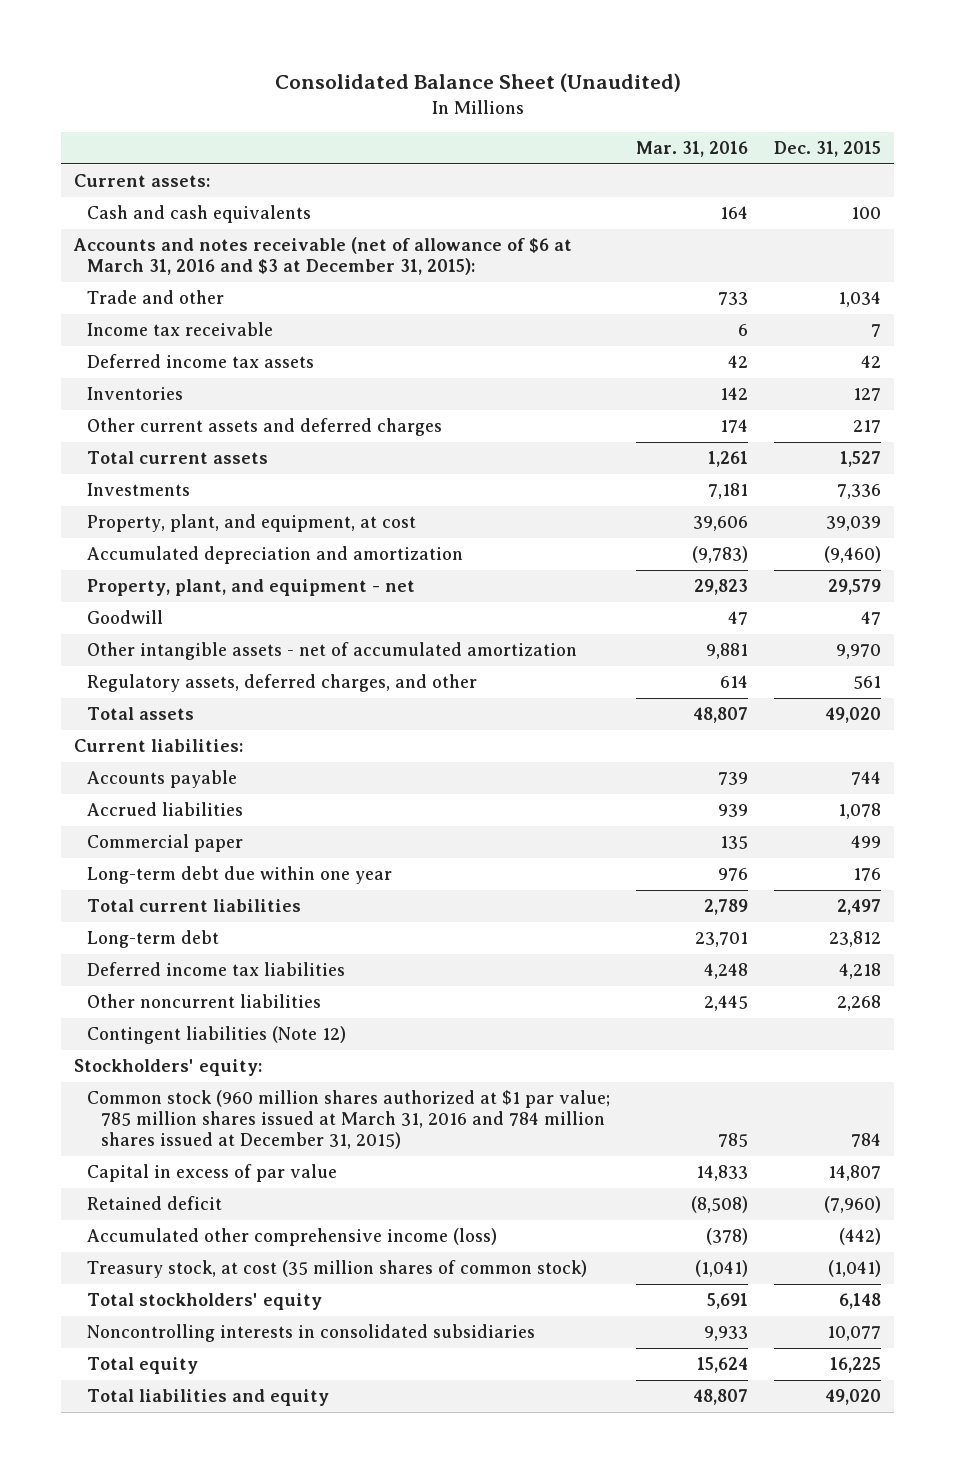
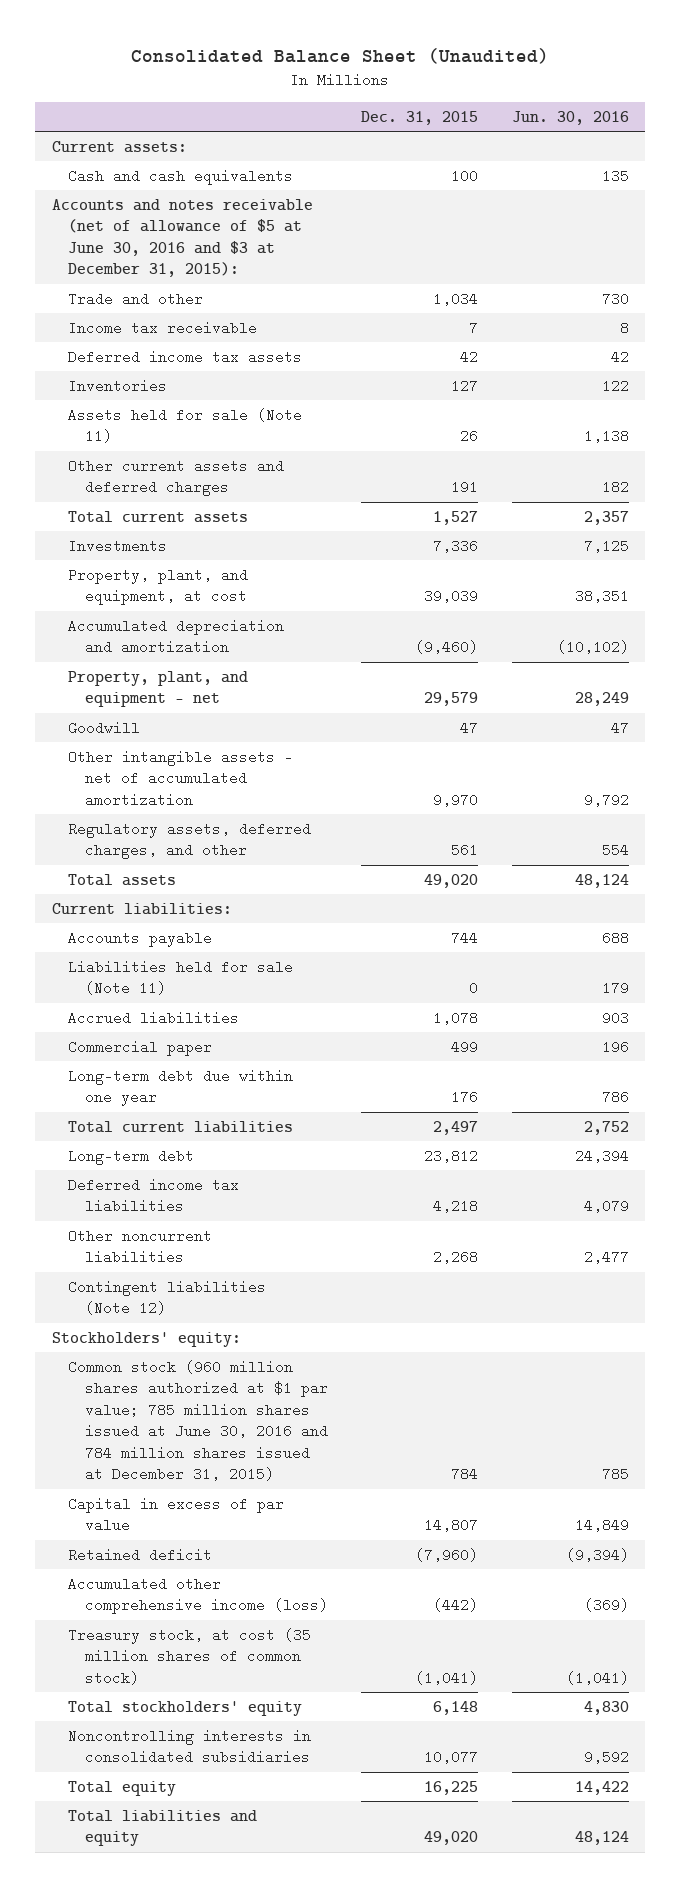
[636,141,749,158] Mar. 31, 2016 -> none
none -> [511,111,629,126] Jun. 30, 2016
[72,237,572,276] Accounts and notes receivable (net of allowance of $6 at March 31, 2016 and $3 at December 31, 2015): -> [51,198,313,278] Accounts and notes receivable (net of allowance of $5 at June 30, 2016 and $3 at December 31, 2015):
none -> [68,407,303,444] Assets held for sale (Note 11)
[853,420,882,434] 217 -> [451,480,479,495] 191
none -> [68,959,294,996] Liabilities held for sale (Note 11)
[87,1090,611,1150] Common stock (960 million shares authorized at $1 par value; 785 million shares issued at March 31, 2016 and 784 million shares issued at December 31, 2015) -> [68,1359,328,1482] Common stock (960 million shares authorized at $1 par value; 785 million shares issued at June 30, 2016 and 784 million shares issued at December 31, 2015)

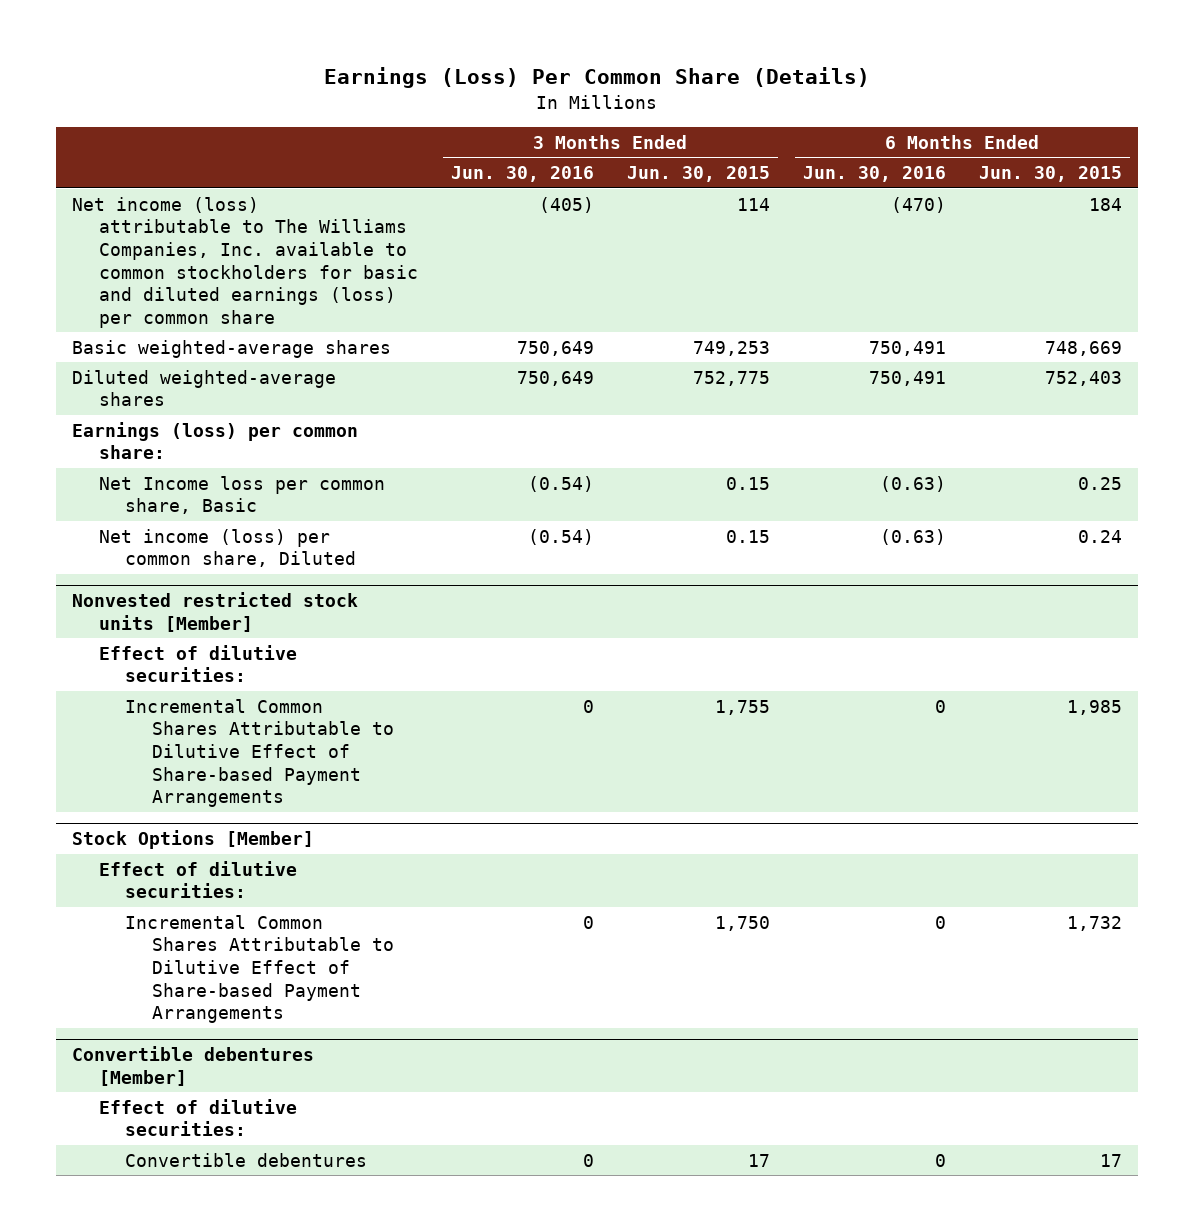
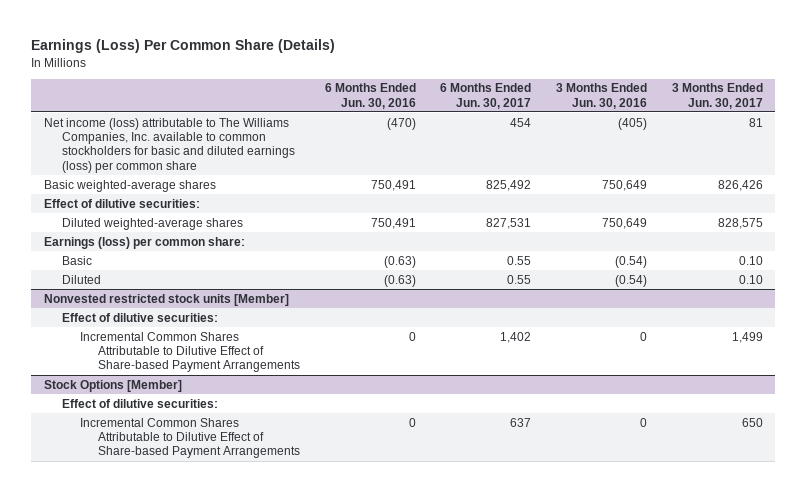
[626,166,770,183] Jun. 30, 2015 -> none
[978,166,1122,183] Jun. 30, 2015 -> none
none -> [440,83,532,109] 6 Months Ended Jun. 30, 2017
none -> [671,83,763,109] 3 Months Ended Jun. 30, 2017
none -> [43,198,200,208] Effect of dilutive securities:
[98,475,385,515] Net Income loss per common share, Basic -> [61,255,92,265] Basic
[98,528,357,568] Net income (loss) per common share, Diluted -> [61,274,101,284] Diluted
[72,1046,315,1086] Convertible debentures [Member] -> none
[98,1098,297,1137] Effect of dilutive securities: -> none
[125,1152,368,1167] Convertible debentures -> none

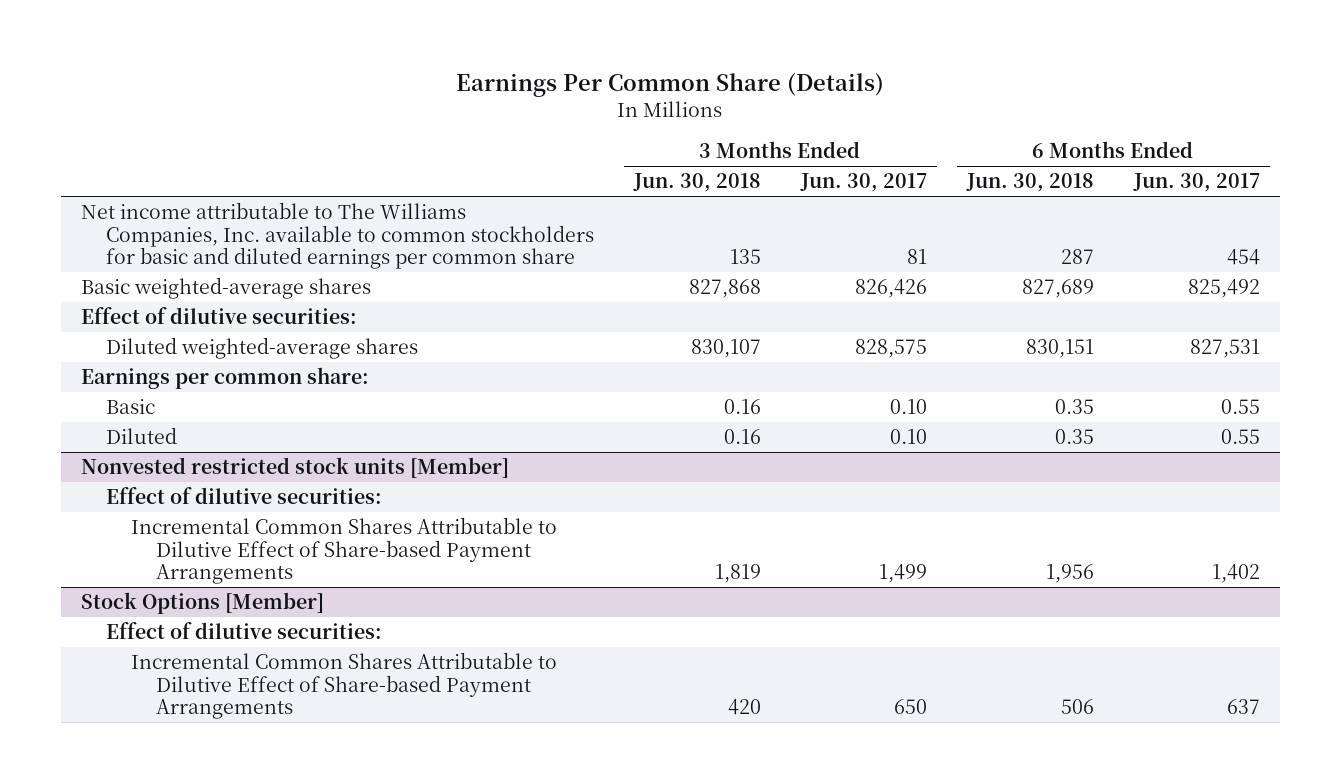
[31,39,336,54] Earnings (Loss) Per Common Share (Details) -> [456,72,885,97] Earnings Per Common Share (Details)
[324,83,416,109] 6 Months Ended Jun. 30, 2016 -> none
[556,83,648,109] 3 Months Ended Jun. 30, 2016 -> none
none -> [632,173,761,193] Jun. 30, 2018
none -> [965,173,1094,193] Jun. 30, 2018
[43,117,295,173] Net income (loss) attributable to The Williams Companies, Inc. available to common stockholders for basic and diluted earnings (loss) per common share -> [80,202,594,269] Net income attributable to The Williams Companies, Inc. available to common stockholders for basic and diluted earnings per common share
[43,236,245,249] Earnings (loss) per common share: -> [80,367,369,390] Earnings per common share:

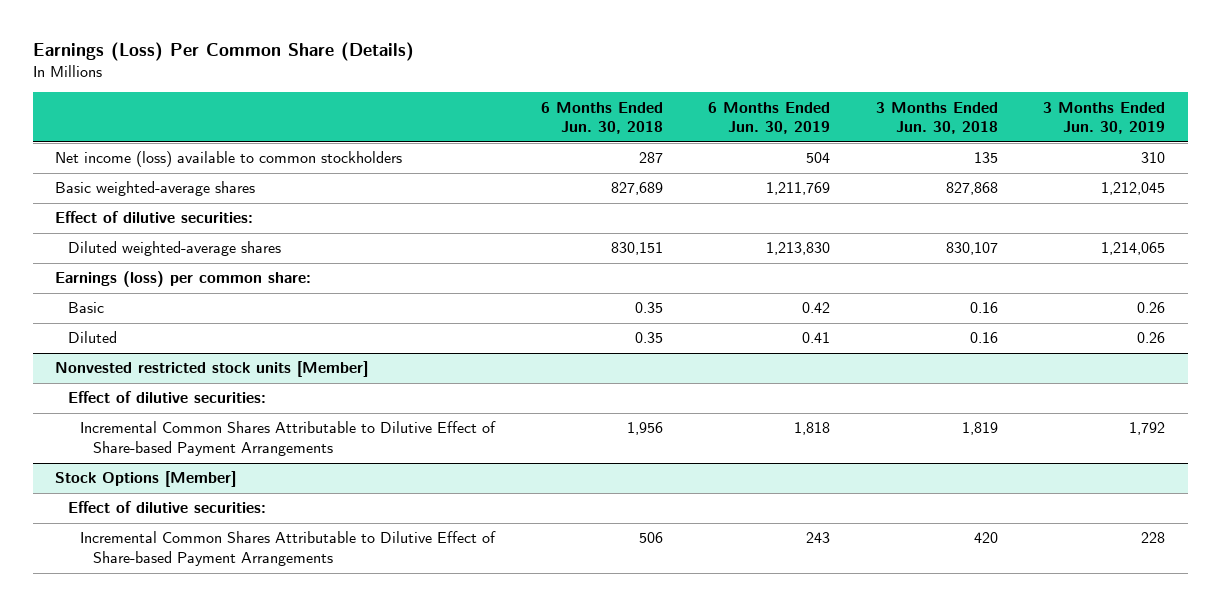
[456,72,885,97] Earnings Per Common Share (Details) -> [32,42,414,62] Earnings (Loss) Per Common Share (Details)
[799,173,927,193] Jun. 30, 2017 -> none
[1132,173,1260,193] Jun. 30, 2017 -> none
none -> [708,101,831,134] 6 Months Ended Jun. 30, 2019
none -> [1043,101,1166,134] 3 Months Ended Jun. 30, 2019
[80,202,594,269] Net income attributable to The Williams Companies, Inc. available to common stockholders for basic and diluted earnings per common share -> [55,151,403,168] Net income (loss) available to common stockholders
[80,367,369,390] Earnings per common share: -> [55,271,312,288] Earnings (loss) per common share:

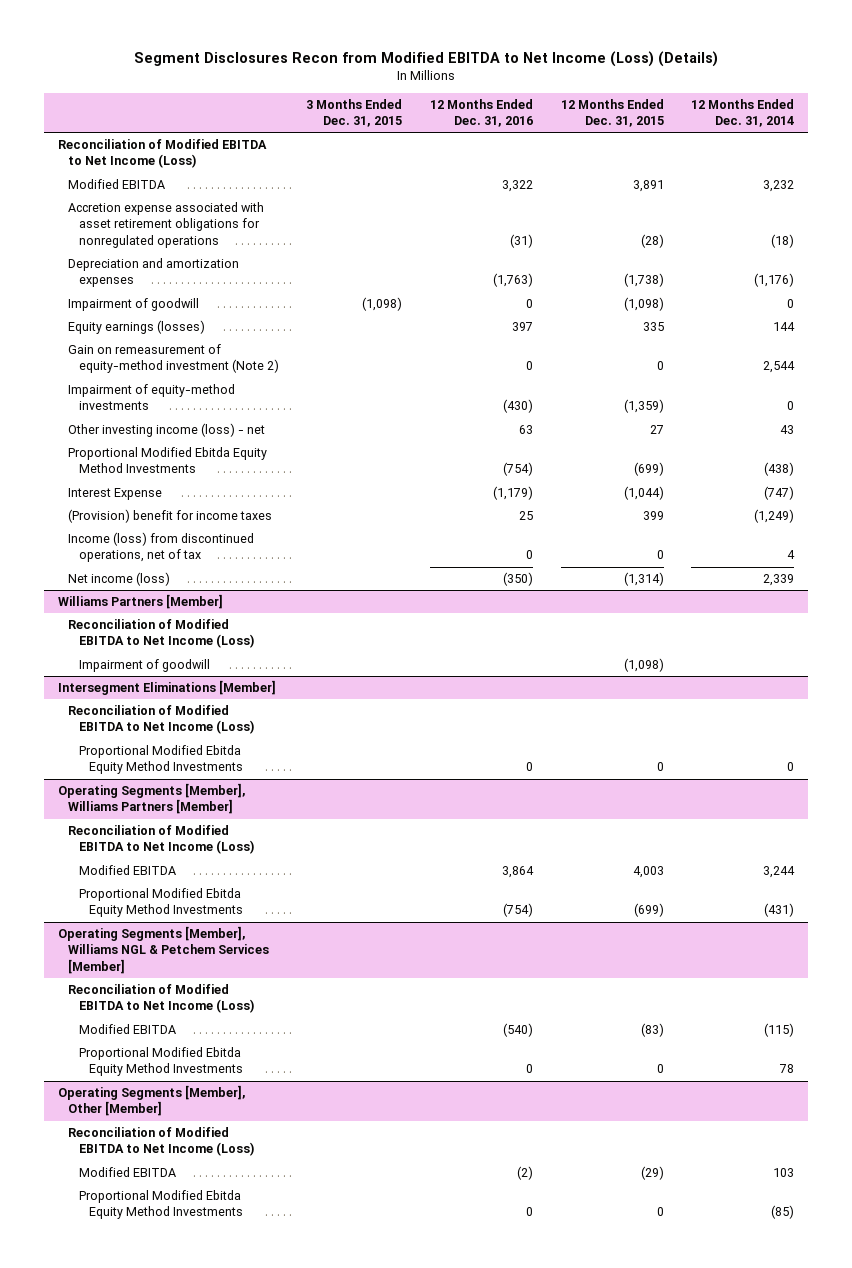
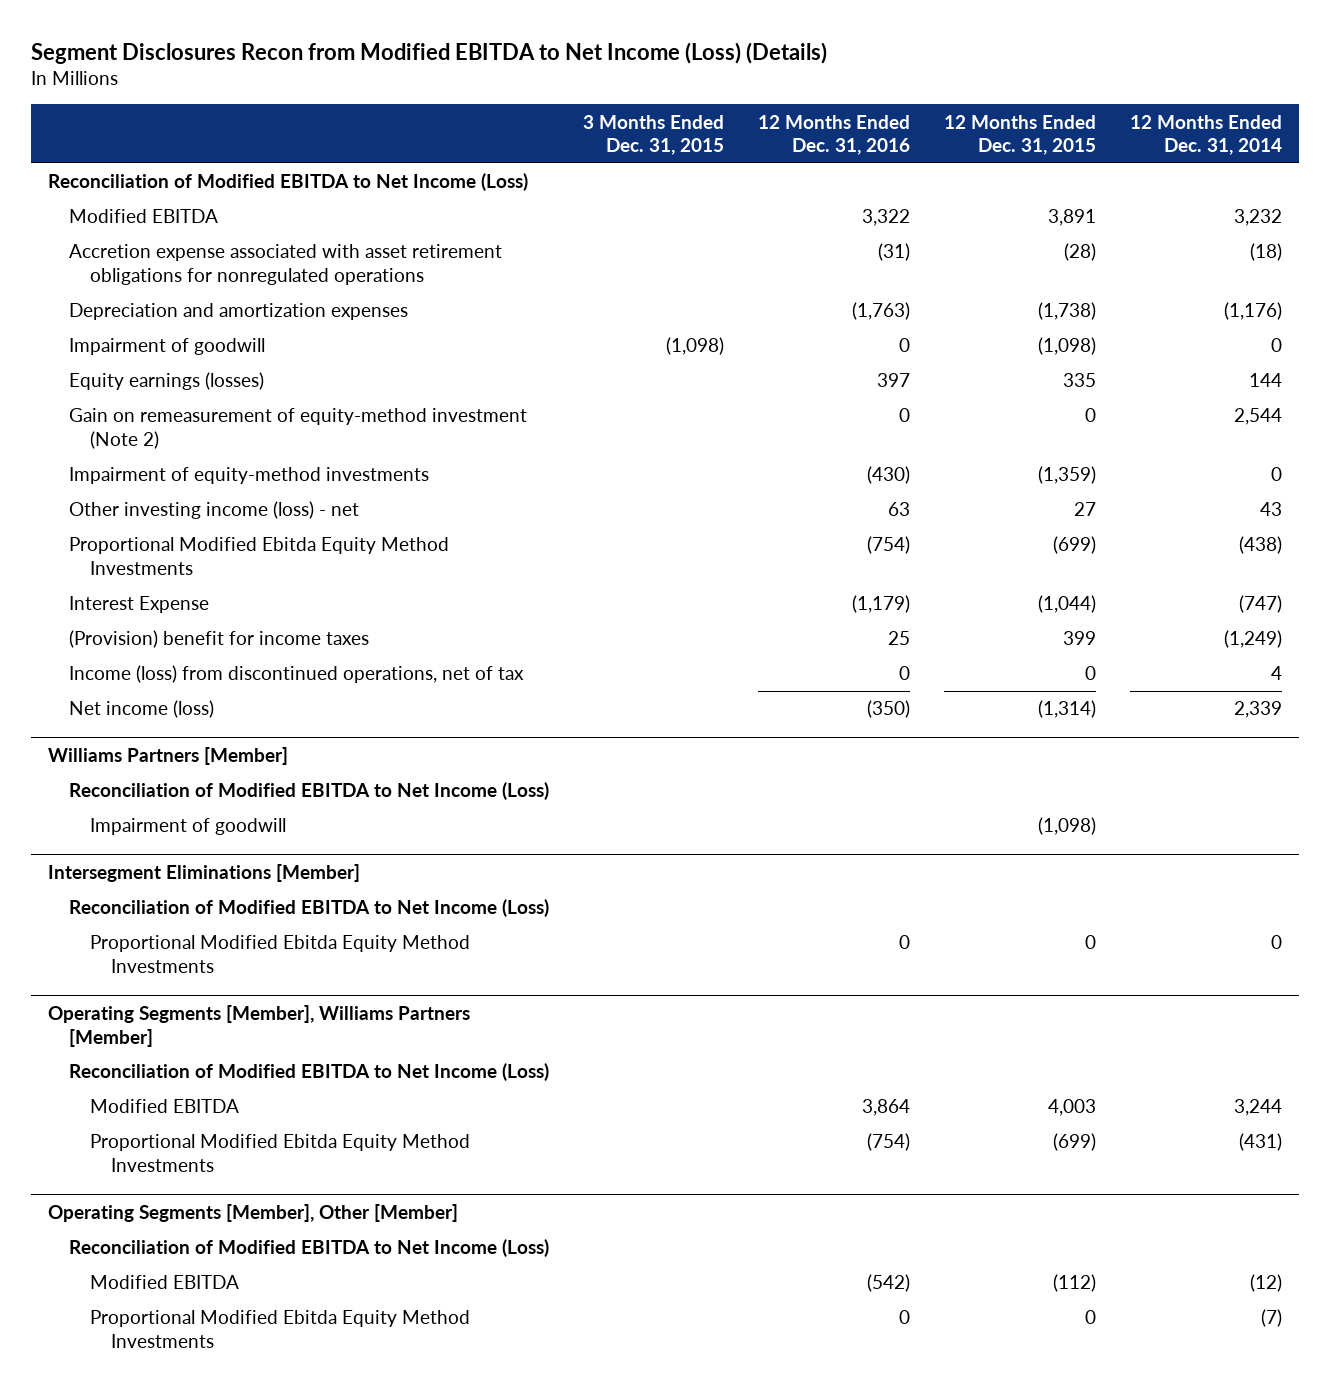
[57,926,270,974] Operating Segments [Member], Williams NGL & Petchem Services [Member] -> none
[68,984,255,1014] Reconciliation of Modified EBITDA to Net Income (Loss) -> none
[78,1024,176,1035] Modified EBITDA -> none
[78,1047,244,1077] Proportional Modified Ebitda Equity Method Investments -> none
[517,1166,534,1181] (2) -> [866,1274,910,1293] (542)
[640,1166,664,1181] (29) -> [1052,1274,1096,1293] (112)
[773,1168,795,1178] 103 -> [1249,1274,1282,1293] (12)
[771,1205,795,1220] (85) -> [1260,1309,1282,1328] (7)

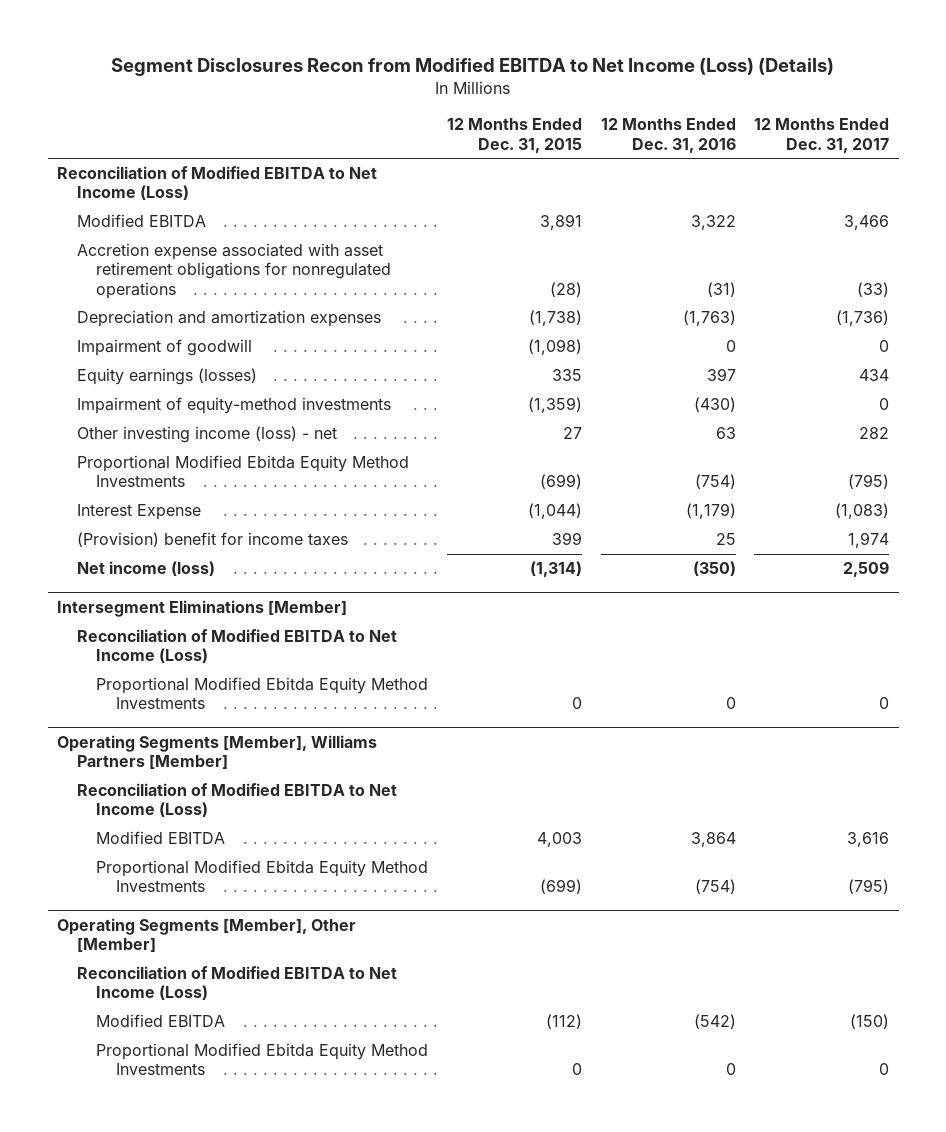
[582,114,724,156] 3 Months Ended Dec. 31, 2015 -> none
[1129,114,1282,156] 12 Months Ended Dec. 31, 2014 -> none
none -> [754,118,890,153] 12 Months Ended Dec. 31, 2017
[68,408,527,449] Gain on remeasurement of equity-method investment (Note 2) -> none
[68,665,524,684] Income (loss) from discontinued operations, net of tax -> none
[47,747,288,766] Williams Partners [Member] -> none
[68,782,549,801] Reconciliation of Modified EBITDA to Net Income (Loss) -> none
[90,818,287,836] Impairment of goodwill -> none

